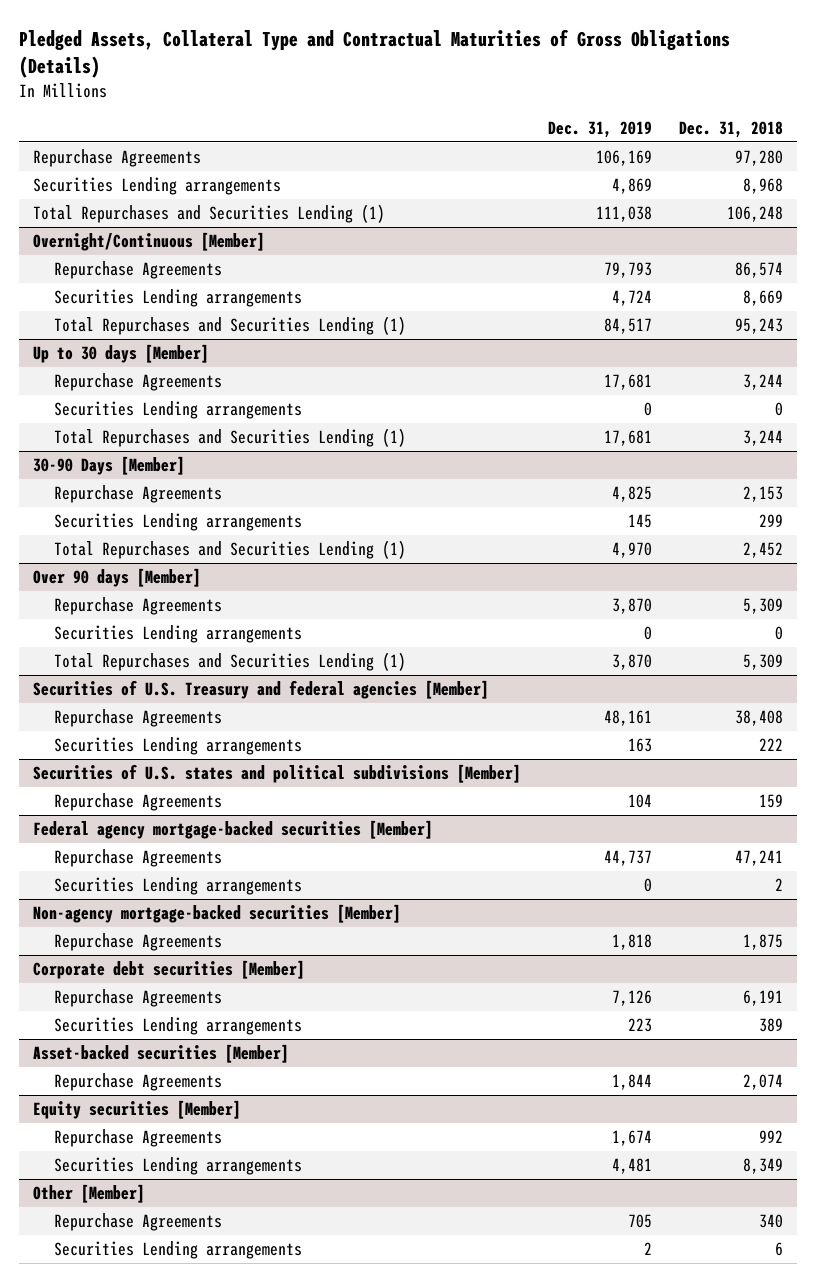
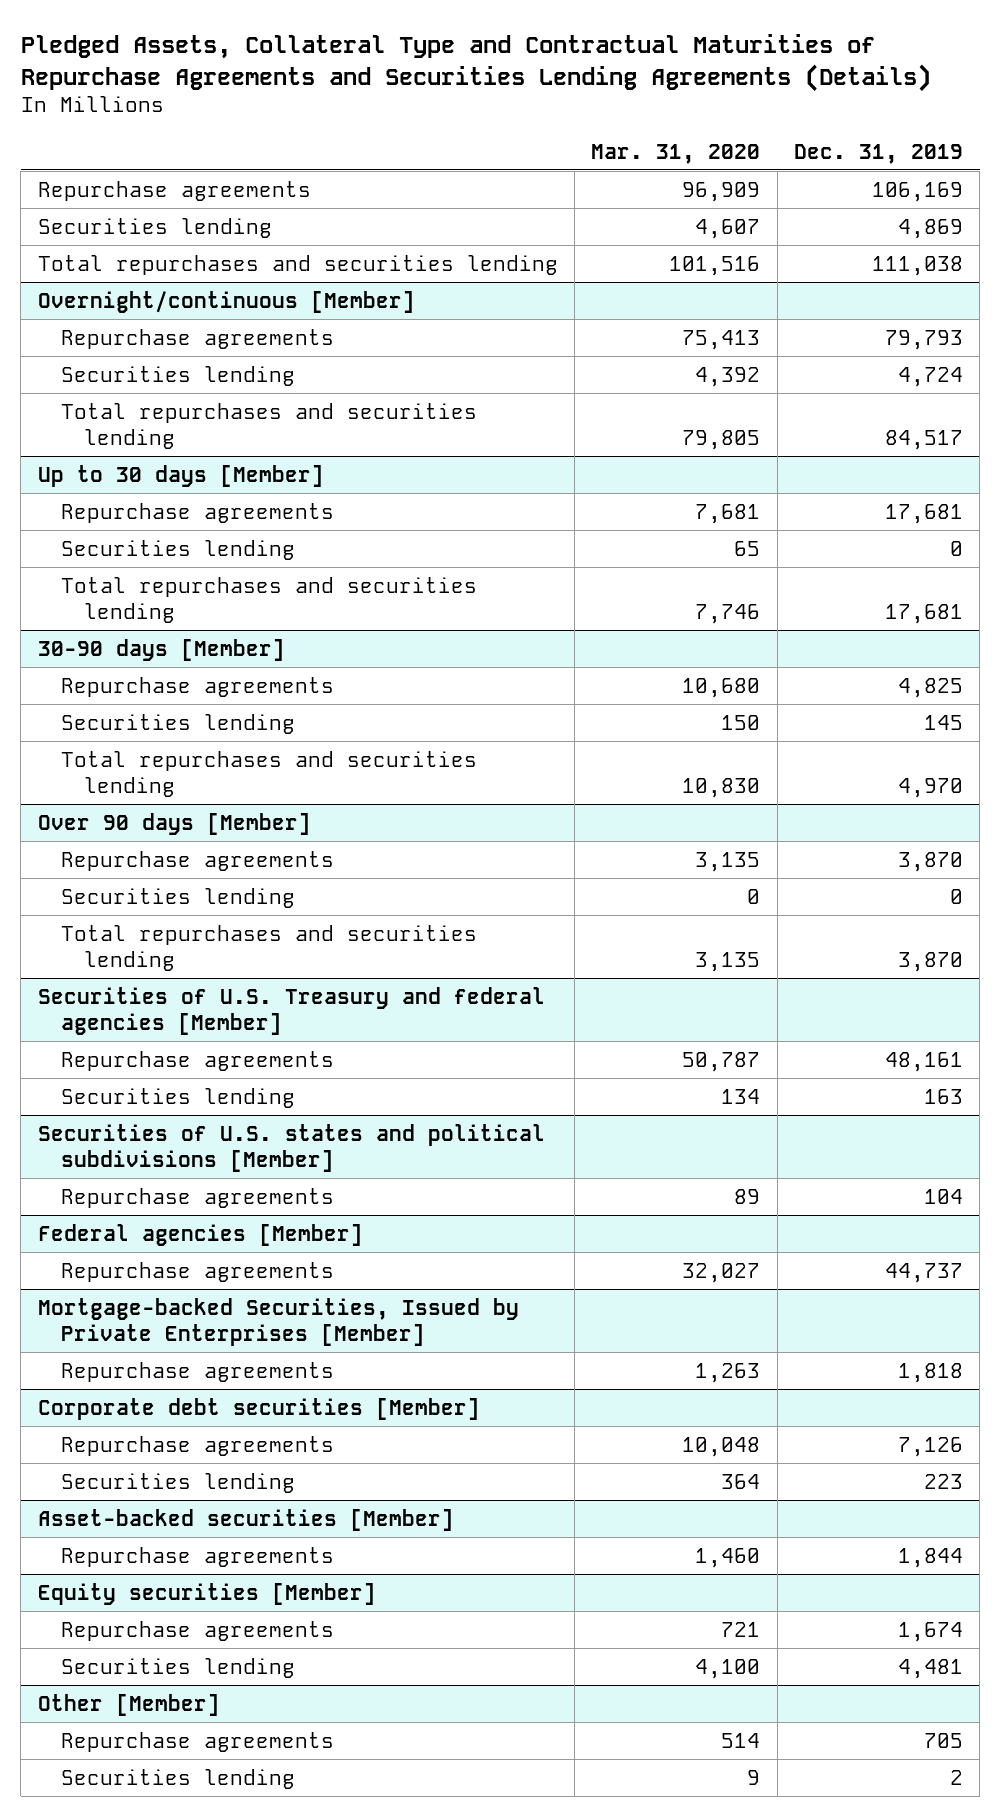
[18,28,730,79] Pledged Assets, Collateral Type and Contractual Maturities of Gross Obligations (Details) -> [20,33,931,92] Pledged Assets, Collateral Type and Contractual Maturities of Repurchase Agreements and Securities Lending Agreements (Details)
[679,120,784,138] Dec. 31, 2018 -> none
none -> [591,143,761,164] Mar. 31, 2020
[32,148,201,167] Repurchase Agreements -> [37,180,311,201] Repurchase agreements
[32,176,281,195] Securities Lending arrangements -> [37,217,272,238] Securities lending
[32,203,385,223] Total Repurchases and Securities Lending (1) -> [37,254,558,275] Total repurchases and securities lending
[32,231,265,251] Overnight/Continuous [Member] -> [37,290,415,313] Overnight/continuous [Member]
[54,260,223,279] Repurchase Agreements -> [60,328,334,349] Repurchase agreements
[54,288,303,307] Securities Lending arrangements -> [60,365,295,386] Securities lending
[54,315,407,335] Total Repurchases and Securities Lending (1) -> [60,402,477,450] Total repurchases and securities lending
[54,372,223,391] Repurchase Agreements -> [60,502,334,523] Repurchase agreements
[54,400,303,419] Securities Lending arrangements -> [60,539,295,560] Securities lending
[54,427,407,447] Total Repurchases and Securities Lending (1) -> [60,576,477,624] Total repurchases and securities lending
[32,455,185,475] 30-90 Days [Member] -> [37,638,285,661] 30-90 days [Member]
[54,484,223,503] Repurchase Agreements -> [60,676,334,697] Repurchase agreements
[54,512,303,531] Securities Lending arrangements -> [60,713,295,734] Securities lending
[54,539,407,559] Total Repurchases and Securities Lending (1) -> [60,750,477,798] Total repurchases and securities lending
[54,596,223,615] Repurchase Agreements -> [60,850,334,871] Repurchase agreements
[54,624,303,643] Securities Lending arrangements -> [60,887,295,908] Securities lending
[54,651,407,671] Total Repurchases and Securities Lending (1) -> [60,924,477,972] Total repurchases and securities lending
[54,708,223,727] Repurchase Agreements -> [60,1050,334,1071] Repurchase agreements
[54,736,303,755] Securities Lending arrangements -> [60,1087,295,1108] Securities lending
[54,876,303,895] Securities Lending arrangements -> none
[54,792,223,811] Repurchase Agreements -> [60,1187,334,1208] Repurchase agreements
[32,819,433,839] Federal agency mortgage-backed securities [Member] -> [37,1223,363,1246] Federal agencies [Member]
[54,848,223,867] Repurchase Agreements -> [60,1261,334,1282] Repurchase agreements
[32,903,401,923] Non-agency mortgage-backed securities [Member] -> [37,1297,519,1347] Mortgage-backed Securities, Issued by Private Enterprises [Member]
[54,932,223,951] Repurchase Agreements -> [60,1361,334,1382] Repurchase agreements
[54,988,223,1007] Repurchase Agreements -> [60,1435,334,1456] Repurchase agreements
[54,1016,303,1035] Securities Lending arrangements -> [60,1472,295,1493] Securities lending
[54,1072,223,1091] Repurchase Agreements -> [60,1546,334,1567] Repurchase agreements
[54,1128,223,1147] Repurchase Agreements -> [60,1620,334,1641] Repurchase agreements
[54,1156,303,1175] Securities Lending arrangements -> [60,1657,295,1678] Securities lending
[54,1212,223,1231] Repurchase Agreements -> [60,1731,334,1752] Repurchase agreements
[54,1240,303,1259] Securities Lending arrangements -> [60,1768,295,1789] Securities lending

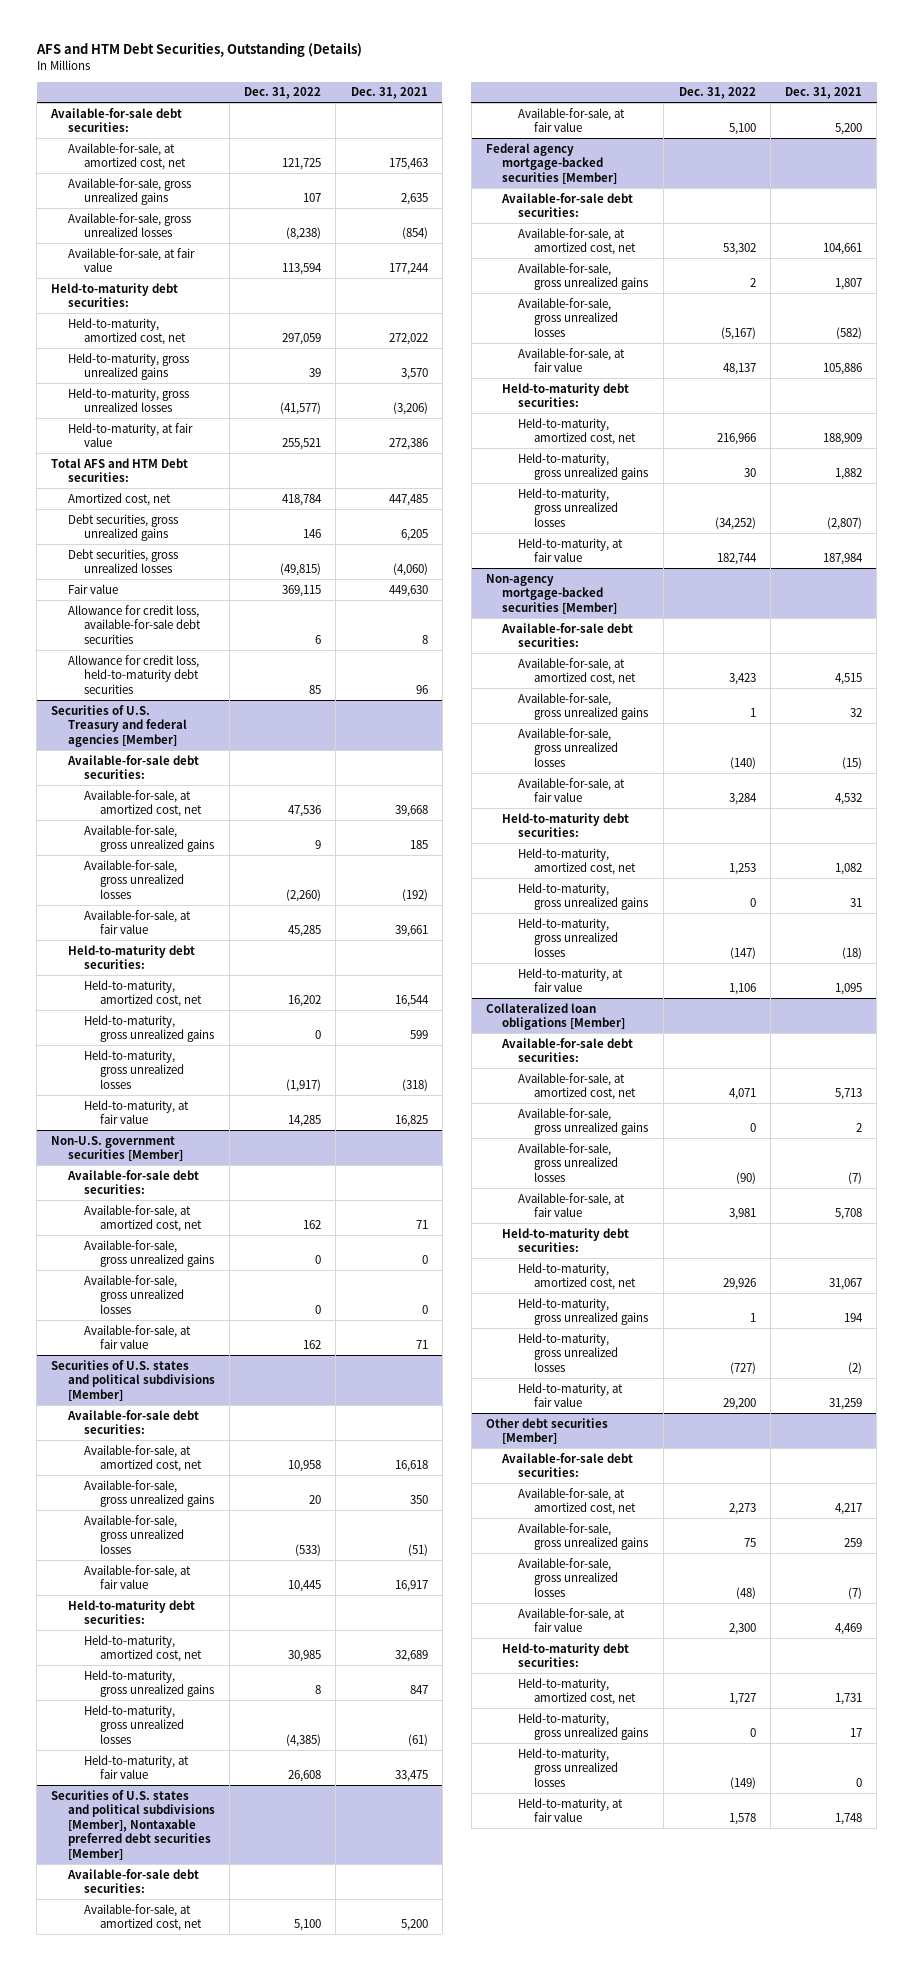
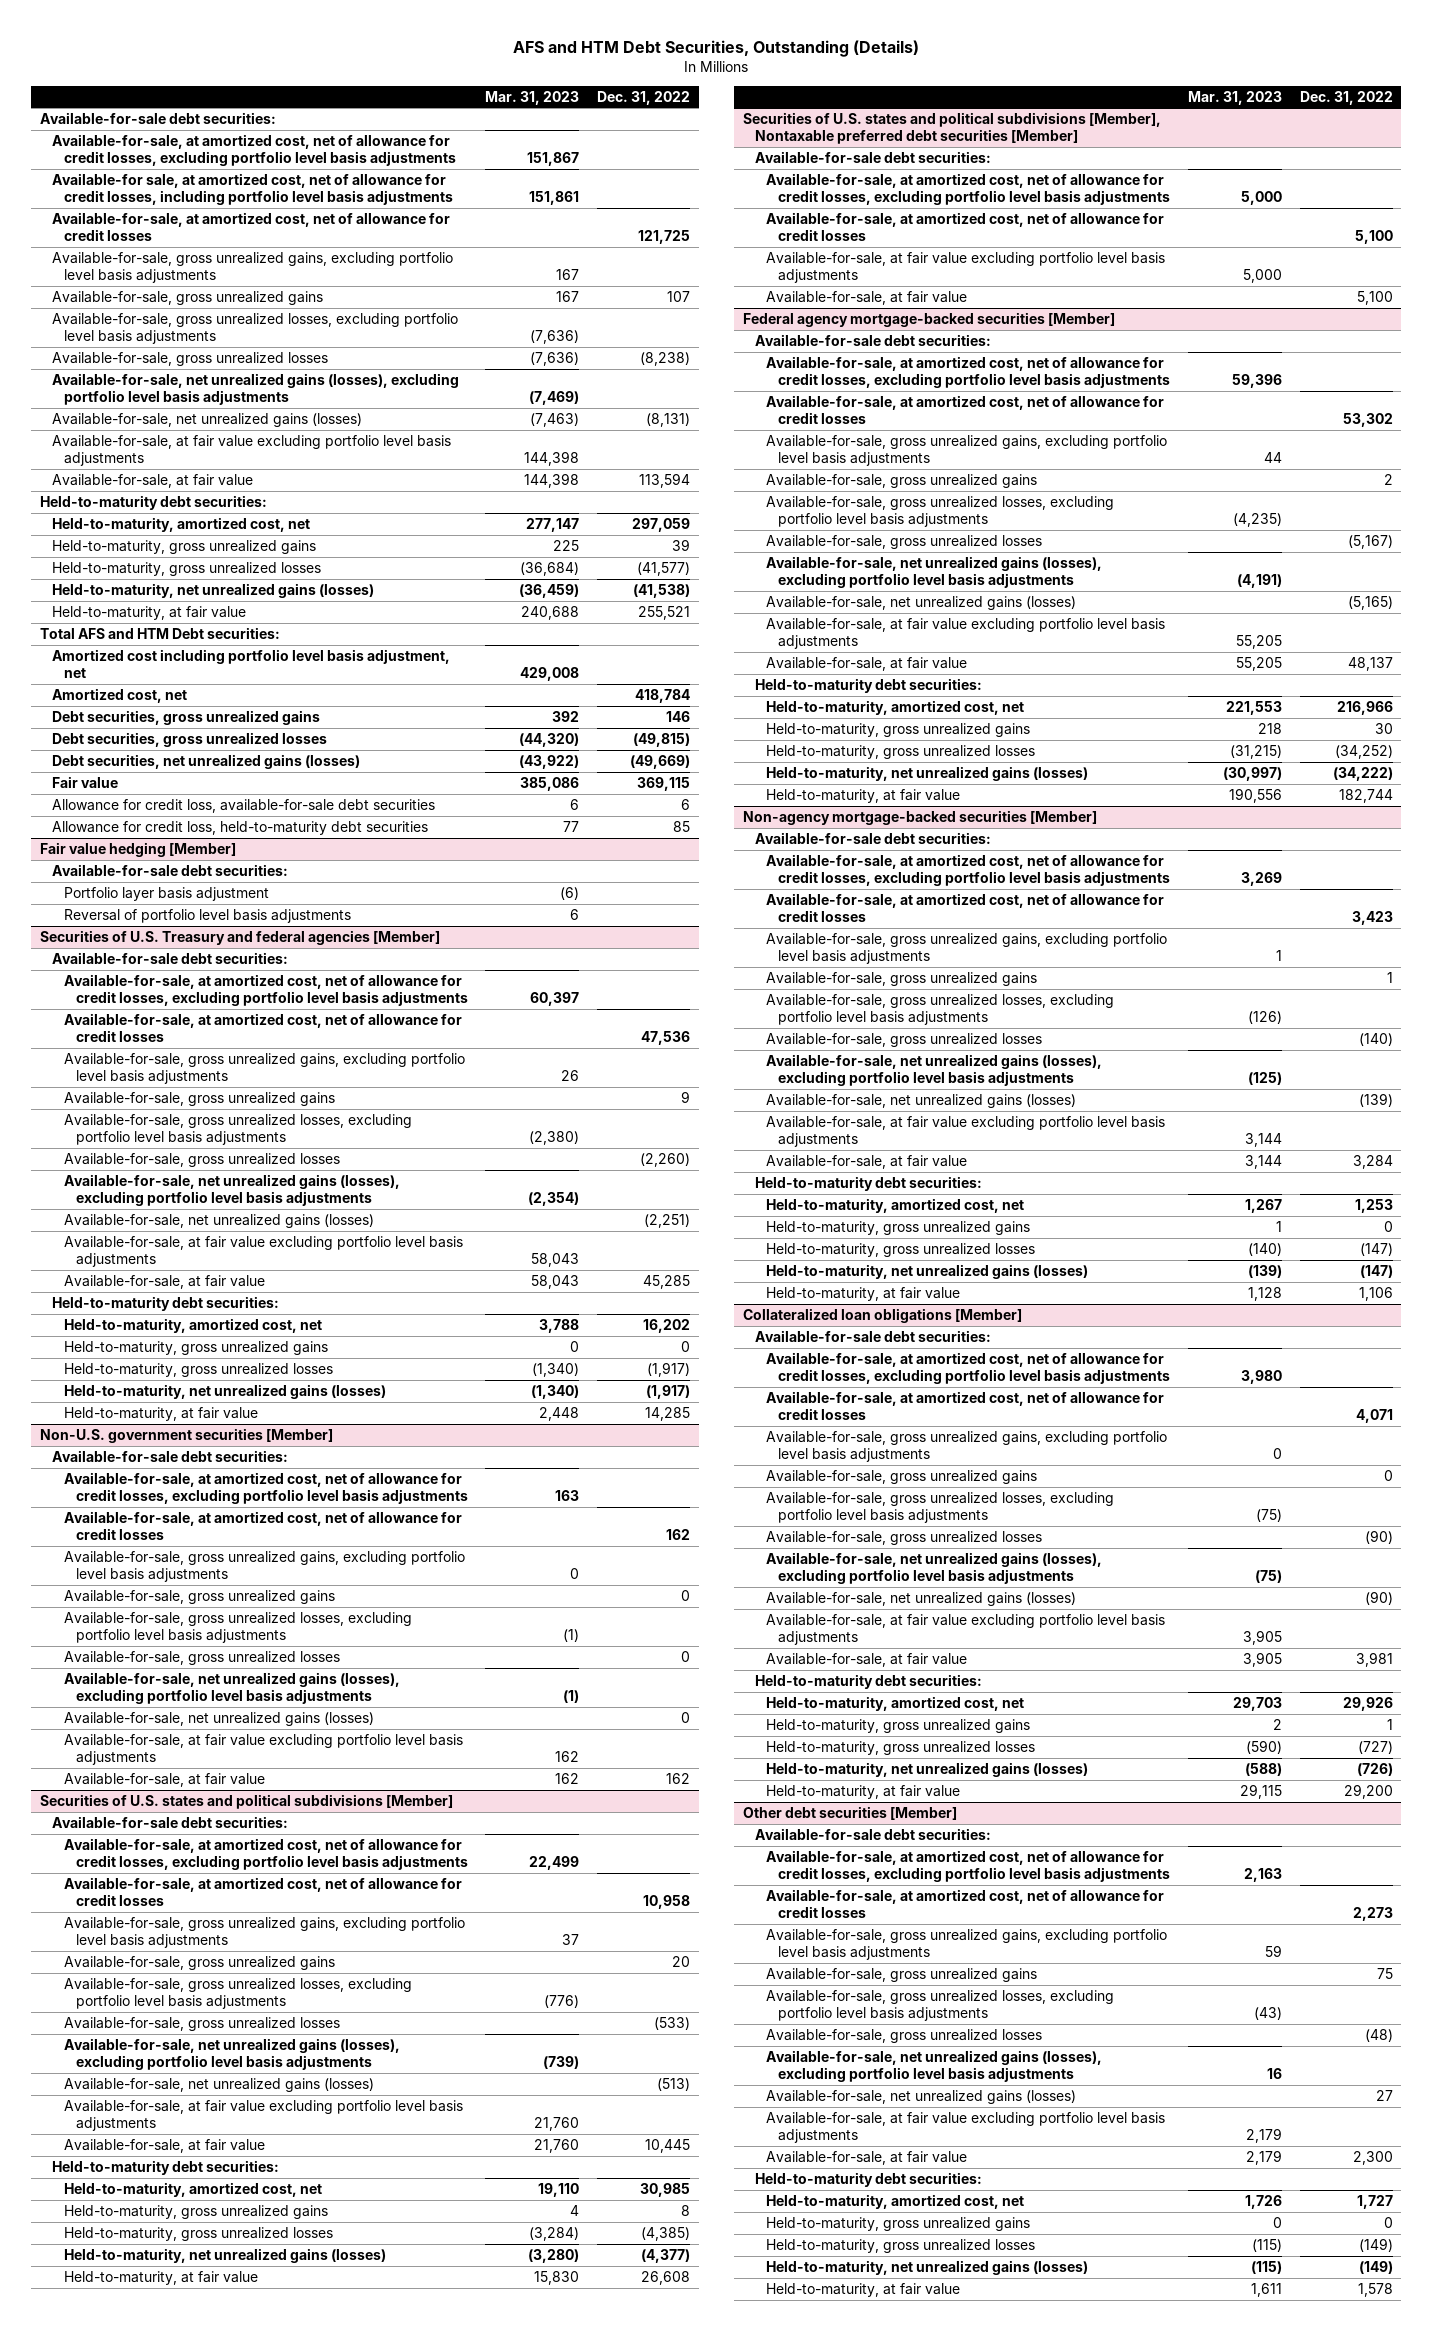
[350,87,428,100] Dec. 31, 2021 -> none
none -> [485,90,580,105] Mar. 31, 2023
none -> [51,133,456,167] Available-for-sale, at amortized cost, net of allowance for credit losses, excluding portfolio level basis adjustments
none -> [51,172,453,206] Available-for sale, at amortized cost, net of allowance for credit losses, including portfolio level basis adjustments
[67,142,186,171] Available-for-sale, at amortized cost, net -> [51,211,450,242] Available-for-sale, at amortized cost, net of allowance for credit losses
none -> [51,251,453,284] Available-for-sale, gross unrealized gains, excluding portfolio level basis adjustments
none -> [51,312,458,345] Available-for-sale, gross unrealized losses, excluding portfolio level basis adjustments
none -> [51,372,459,406] Available-for-sale, net unrealized gains (losses), excluding portfolio level basis adjustments
none -> [51,412,362,427] Available-for-sale, net unrealized gains (losses)
none -> [51,434,451,467] Available-for-sale, at fair value excluding portfolio level basis adjustments
none -> [51,582,374,598] Held-to-maturity, net unrealized gains (losses)
none -> [51,648,450,679] Amortized cost including portfolio level basis adjustment, net
none -> [51,753,360,769] Debt securities, net unrealized gains (losses)
none -> [39,841,236,857] Fair value hedging [Member]
none -> [51,863,288,876] Available-for-sale debt securities:
none -> [63,886,269,901] Portfolio layer basis adjustment
none -> [63,908,351,923] Reversal of portfolio level basis adjustments
none -> [63,973,468,1007] Available-for-sale, at amortized cost, net of allowance for credit losses, excluding portfolio level basis adjustments
[83,789,202,818] Available-for-sale, at amortized cost, net -> [63,1012,462,1043] Available-for-sale, at amortized cost, net of allowance for credit losses
none -> [63,1052,465,1085] Available-for-sale, gross unrealized gains, excluding portfolio level basis adjustments
none -> [63,1113,412,1146] Available-for-sale, gross unrealized losses, excluding portfolio level basis adjustments
none -> [63,1173,400,1207] Available-for-sale, net unrealized gains (losses), excluding portfolio level basis adjustments
none -> [63,1213,374,1228] Available-for-sale, net unrealized gains (losses)
none -> [63,1235,463,1268] Available-for-sale, at fair value excluding portfolio level basis adjustments
none -> [63,1383,386,1399] Held-to-maturity, net unrealized gains (losses)
none -> [63,1471,468,1505] Available-for-sale, at amortized cost, net of allowance for credit losses, excluding portfolio level basis adjustments
[83,1204,202,1233] Available-for-sale, at amortized cost, net -> [63,1510,462,1541] Available-for-sale, at amortized cost, net of allowance for credit losses
none -> [63,1550,465,1583] Available-for-sale, gross unrealized gains, excluding portfolio level basis adjustments
none -> [63,1611,412,1644] Available-for-sale, gross unrealized losses, excluding portfolio level basis adjustments
none -> [63,1671,400,1705] Available-for-sale, net unrealized gains (losses), excluding portfolio level basis adjustments
none -> [63,1711,374,1726] Available-for-sale, net unrealized gains (losses)
none -> [63,1733,463,1766] Available-for-sale, at fair value excluding portfolio level basis adjustments
none -> [63,1837,468,1871] Available-for-sale, at amortized cost, net of allowance for credit losses, excluding portfolio level basis adjustments
[83,1444,202,1473] Available-for-sale, at amortized cost, net -> [63,1876,462,1907] Available-for-sale, at amortized cost, net of allowance for credit losses
none -> [63,1916,465,1949] Available-for-sale, gross unrealized gains, excluding portfolio level basis adjustments
none -> [63,1977,412,2010] Available-for-sale, gross unrealized losses, excluding portfolio level basis adjustments
none -> [63,2037,400,2071] Available-for-sale, net unrealized gains (losses), excluding portfolio level basis adjustments
none -> [63,2077,374,2092] Available-for-sale, net unrealized gains (losses)
none -> [63,2099,463,2132] Available-for-sale, at fair value excluding portfolio level basis adjustments
none -> [63,2247,386,2263] Held-to-maturity, net unrealized gains (losses)
none -> [766,172,1171,206] Available-for-sale, at amortized cost, net of allowance for credit losses, excluding portfolio level basis adjustments
[83,1903,202,1932] Available-for-sale, at amortized cost, net -> [766,211,1165,242] Available-for-sale, at amortized cost, net of allowance for credit losses
none -> [766,251,1166,284] Available-for-sale, at fair value excluding portfolio level basis adjustments
none -> [766,355,1171,389] Available-for-sale, at amortized cost, net of allowance for credit losses, excluding portfolio level basis adjustments
[518,227,637,256] Available-for-sale, at amortized cost, net -> [766,394,1165,425] Available-for-sale, at amortized cost, net of allowance for credit losses
none -> [766,434,1168,467] Available-for-sale, gross unrealized gains, excluding portfolio level basis adjustments
none -> [766,495,1115,528] Available-for-sale, gross unrealized losses, excluding portfolio level basis adjustments
none -> [766,555,1103,589] Available-for-sale, net unrealized gains (losses), excluding portfolio level basis adjustments
none -> [766,595,1077,610] Available-for-sale, net unrealized gains (losses)
none -> [766,617,1166,650] Available-for-sale, at fair value excluding portfolio level basis adjustments
none -> [766,765,1089,781] Held-to-maturity, net unrealized gains (losses)
none -> [766,853,1171,887] Available-for-sale, at amortized cost, net of allowance for credit losses, excluding portfolio level basis adjustments
[518,657,637,686] Available-for-sale, at amortized cost, net -> [766,892,1165,923] Available-for-sale, at amortized cost, net of allowance for credit losses
none -> [766,932,1168,965] Available-for-sale, gross unrealized gains, excluding portfolio level basis adjustments
none -> [766,993,1115,1026] Available-for-sale, gross unrealized losses, excluding portfolio level basis adjustments
none -> [766,1053,1103,1087] Available-for-sale, net unrealized gains (losses), excluding portfolio level basis adjustments
none -> [766,1093,1077,1108] Available-for-sale, net unrealized gains (losses)
none -> [766,1115,1166,1148] Available-for-sale, at fair value excluding portfolio level basis adjustments
none -> [766,1263,1089,1279] Held-to-maturity, net unrealized gains (losses)
none -> [766,1351,1171,1385] Available-for-sale, at amortized cost, net of allowance for credit losses, excluding portfolio level basis adjustments
[518,1072,637,1101] Available-for-sale, at amortized cost, net -> [766,1390,1165,1421] Available-for-sale, at amortized cost, net of allowance for credit losses
none -> [766,1430,1168,1463] Available-for-sale, gross unrealized gains, excluding portfolio level basis adjustments
none -> [766,1491,1115,1524] Available-for-sale, gross unrealized losses, excluding portfolio level basis adjustments
none -> [766,1551,1103,1585] Available-for-sale, net unrealized gains (losses), excluding portfolio level basis adjustments
none -> [766,1591,1077,1606] Available-for-sale, net unrealized gains (losses)
none -> [766,1613,1166,1646] Available-for-sale, at fair value excluding portfolio level basis adjustments
none -> [766,1761,1089,1777] Held-to-maturity, net unrealized gains (losses)
none -> [766,1849,1171,1883] Available-for-sale, at amortized cost, net of allowance for credit losses, excluding portfolio level basis adjustments
[518,1487,637,1516] Available-for-sale, at amortized cost, net -> [766,1888,1165,1919] Available-for-sale, at amortized cost, net of allowance for credit losses
none -> [766,1928,1168,1961] Available-for-sale, gross unrealized gains, excluding portfolio level basis adjustments
none -> [766,1989,1115,2022] Available-for-sale, gross unrealized losses, excluding portfolio level basis adjustments
none -> [766,2049,1103,2083] Available-for-sale, net unrealized gains (losses), excluding portfolio level basis adjustments
none -> [766,2089,1077,2104] Available-for-sale, net unrealized gains (losses)
none -> [766,2111,1166,2144] Available-for-sale, at fair value excluding portfolio level basis adjustments
none -> [766,2259,1089,2275] Held-to-maturity, net unrealized gains (losses)

